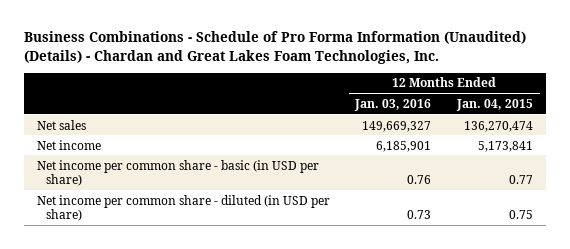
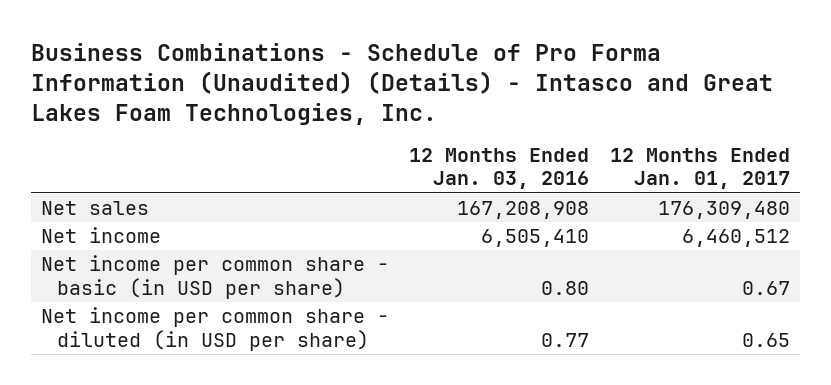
[23,31,526,64] Business Combinations - Schedule of Pro Forma Information (Unaudited) (Details) - Chardan and Great Lakes Foam Technologies, Inc. -> [30,42,773,126] Business Combinations - Schedule of Pro Forma Information (Unaudited) (Details) - Intasco and Great Lakes Foam Technologies, Inc.
[456,98,534,111] Jan. 04, 2015 -> none
none -> [610,148,791,190] 12 Months Ended Jan. 01, 2017
[362,120,432,132] 149,669,327 -> [457,201,590,220] 167,208,908
[376,140,432,152] 6,185,901 -> [481,229,590,248] 6,505,410
[407,175,432,185] 0.76 -> [541,280,590,295] 0.80
[407,210,432,220] 0.73 -> [541,332,590,347] 0.77

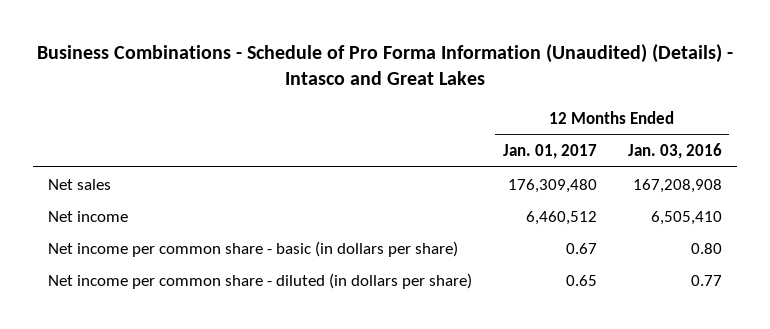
[30,42,773,126] Business Combinations - Schedule of Pro Forma Information (Unaudited) (Details) - Intasco and Great Lakes Foam Technologies, Inc. -> [36,44,733,86] Business Combinations - Schedule of Pro Forma Information (Unaudited) (Details) - Intasco and Great Lakes
[40,255,389,299] Net income per common share - basic (in USD per share) -> [48,240,459,257] Net income per common share - basic (in dollars per share)
[40,307,389,351] Net income per common share - diluted (in USD per share) -> [48,272,473,289] Net income per common share - diluted (in dollars per share)

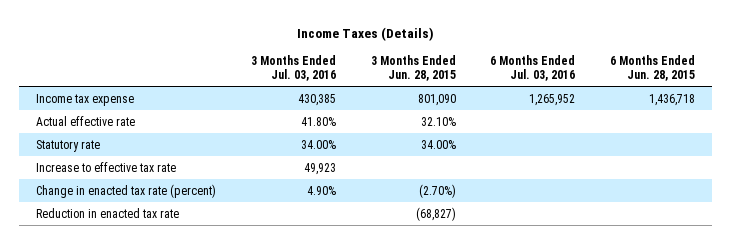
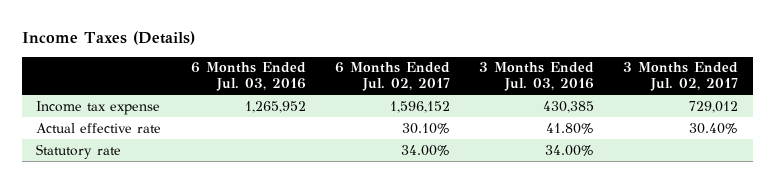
[370,54,456,82] 3 Months Ended Jun. 28, 2015 -> none
[609,54,695,82] 6 Months Ended Jun. 28, 2015 -> none
none -> [334,62,450,92] 6 Months Ended Jul. 02, 2017
none -> [623,62,739,92] 3 Months Ended Jul. 02, 2017
[36,161,177,172] Increase to effective tax rate -> none
[36,183,217,198] Change in enacted tax rate (percent) -> none
[36,207,180,218] Reduction in enacted tax rate -> none

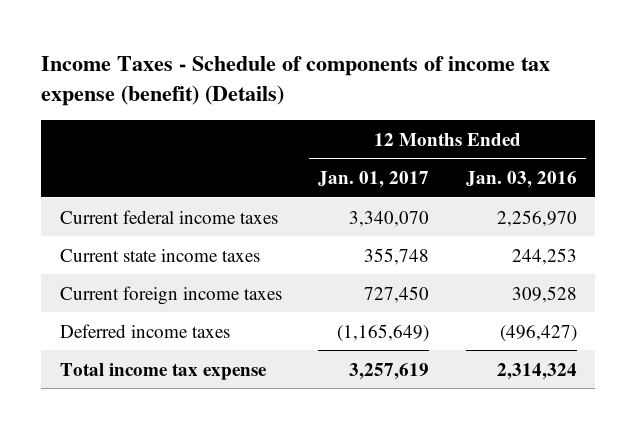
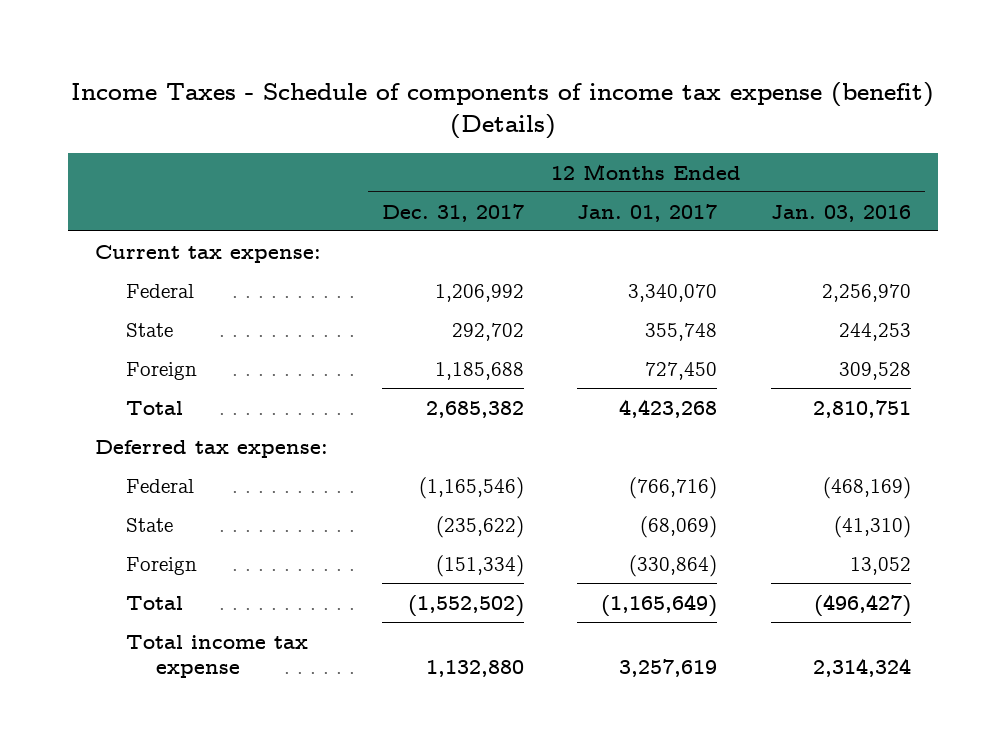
none -> [381,203,524,222] Dec. 31, 2017
none -> [94,244,321,263] Current tax expense:
[59,209,278,224] Current federal income taxes -> [125,283,194,298] Federal
[59,248,260,262] Current state income taxes -> [125,322,173,337] State
[59,285,282,305] Current foreign income taxes -> [125,361,197,380] Foreign
none -> [125,400,183,415] Total
none -> [94,439,328,458] Deferred tax expense:
none -> [125,478,194,493] Federal
none -> [125,517,173,532] State
none -> [125,556,197,575] Foreign
[59,323,230,338] Deferred income taxes -> [125,595,183,610] Total

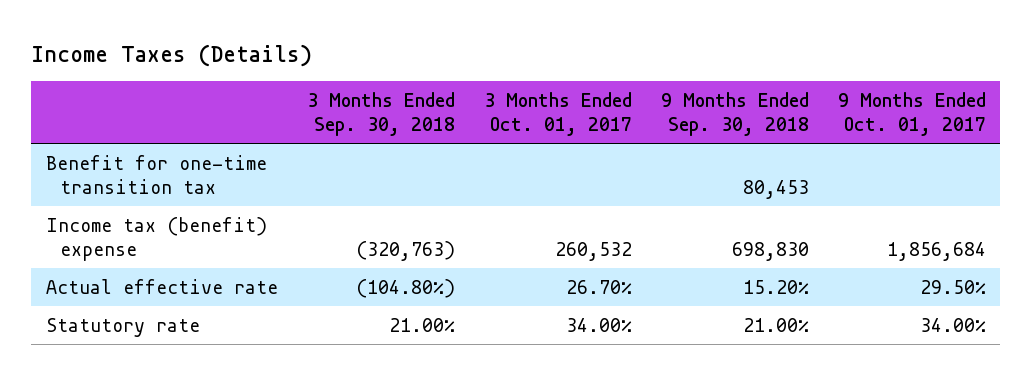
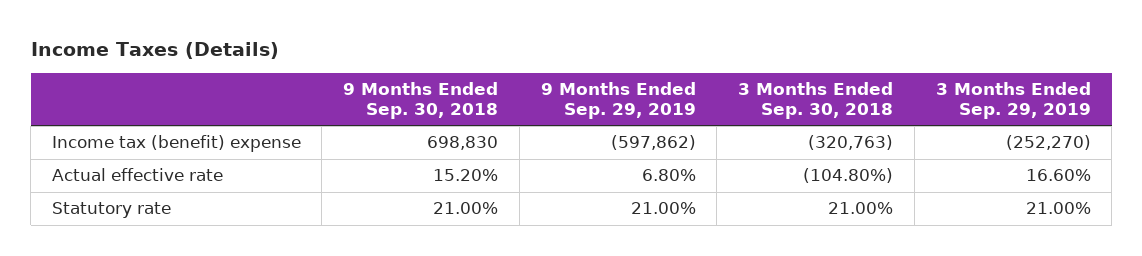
[483,91,632,137] 3 Months Ended Oct. 01, 2017 -> none
[837,91,986,137] 9 Months Ended Oct. 01, 2017 -> none
none -> [540,82,696,120] 9 Months Ended Sep. 29, 2019
none -> [935,82,1091,120] 3 Months Ended Sep. 29, 2019
[45,154,267,195] Benefit for one-time transition tax -> none

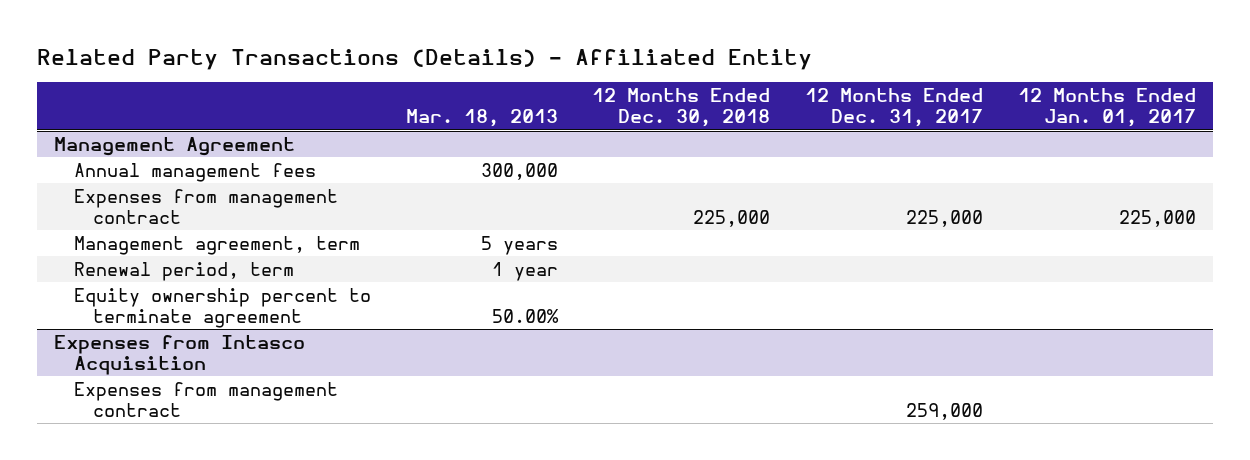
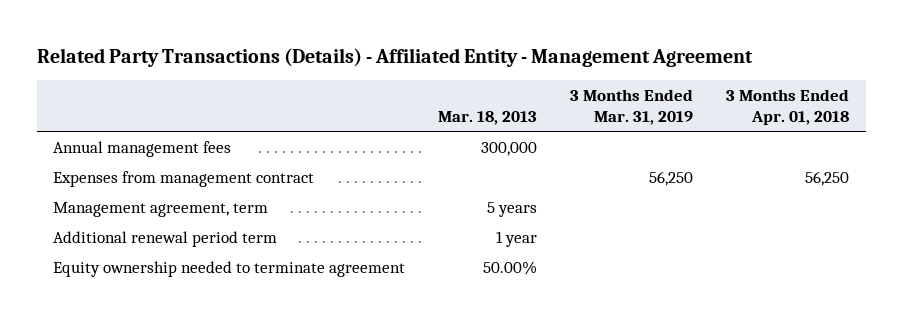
[36,48,812,70] Related Party Transactions (Details) - Affiliated Entity -> [36,48,753,68] Related Party Transactions (Details) - Affiliated Entity - Management Agreement
[592,88,771,128] 12 Months Ended Dec. 30, 2018 -> none
[805,88,984,128] 12 Months Ended Dec. 31, 2017 -> none
[1017,88,1196,128] 12 Months Ended Jan. 01, 2017 -> none
none -> [570,89,694,125] 3 Months Ended Mar. 31, 2019
none -> [726,89,850,125] 3 Months Ended Apr. 01, 2018
[54,136,296,156] Management Agreement -> none
[54,334,306,375] Expenses from Intasco Acquisition -> none
[73,381,338,417] Expenses from management contract -> none
[73,261,294,281] Renewal period, term -> [53,230,278,247] Additional renewal period term
[73,287,371,328] Equity ownership percent to terminate agreement -> [53,260,406,277] Equity ownership needed to terminate agreement

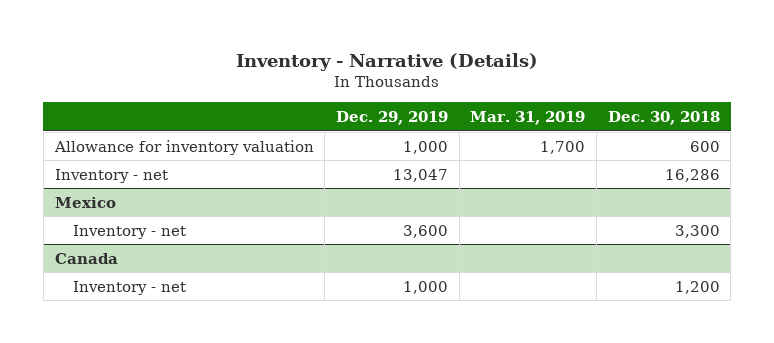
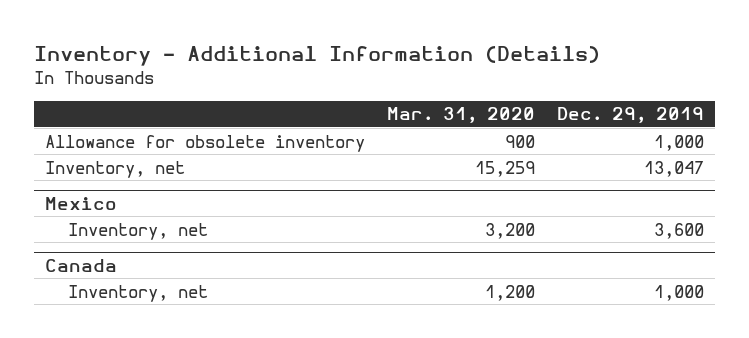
[236,52,539,71] Inventory - Narrative (Details) -> [34,45,601,66] Inventory - Additional Information (Details)
[470,110,586,125] Mar. 31, 2019 -> none
[607,110,720,125] Dec. 30, 2018 -> none
none -> [387,107,536,124] Mar. 31, 2020
[53,139,314,155] Allowance for inventory valuation -> [45,134,366,152] Allowance for obsolete inventory
[54,168,168,183] Inventory - net -> [45,160,186,178] Inventory, net
[72,224,186,239] Inventory - net -> [68,222,209,240] Inventory, net
[72,280,186,295] Inventory - net -> [68,284,209,302] Inventory, net

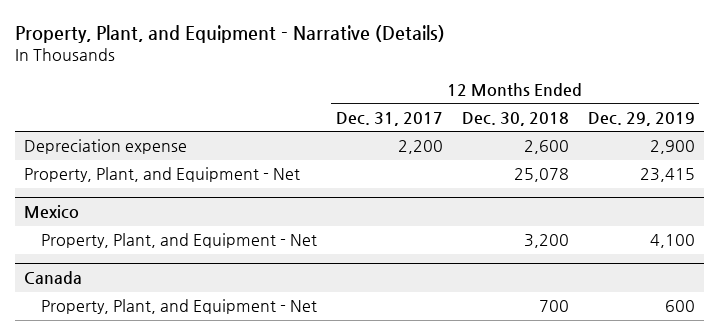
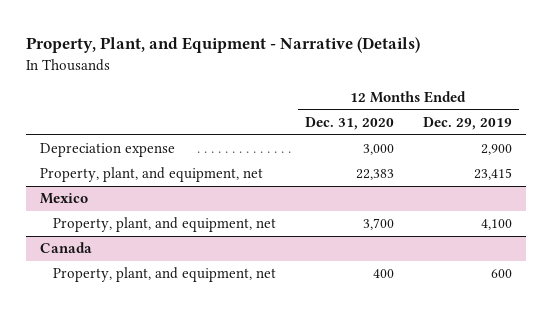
[336,111,444,126] Dec. 31, 2017 -> none
[461,111,569,126] Dec. 30, 2018 -> none
none -> [304,117,394,131] Dec. 31, 2020
[23,167,300,183] Property, Plant, and Equipment - Net -> [40,167,264,183] Property, plant, and equipment, net
[41,233,318,249] Property, Plant, and Equipment - Net -> [53,217,277,233] Property, plant, and equipment, net
[41,299,318,315] Property, Plant, and Equipment - Net -> [53,267,277,283] Property, plant, and equipment, net

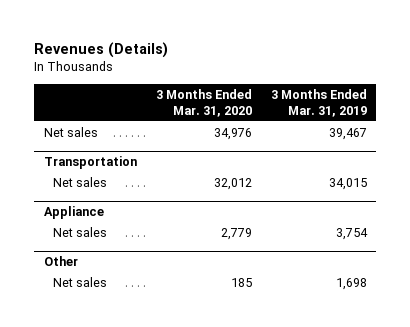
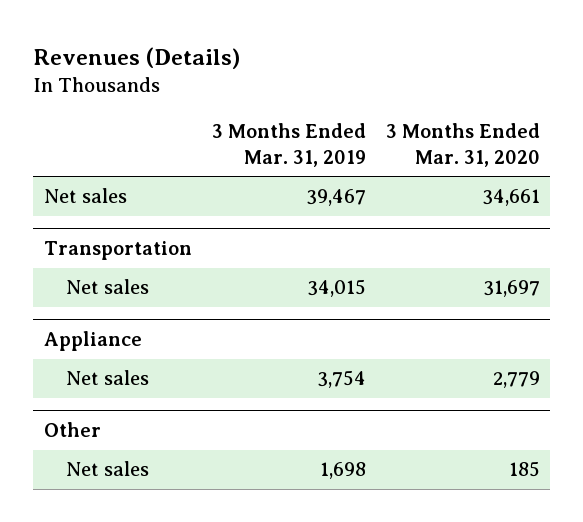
[213,127,252,140] 34,976 -> [481,189,540,207] 34,661
[213,177,252,190] 32,012 -> [482,280,540,298] 31,697

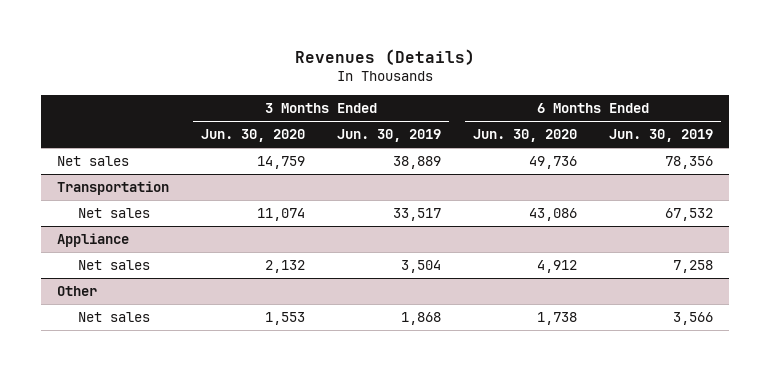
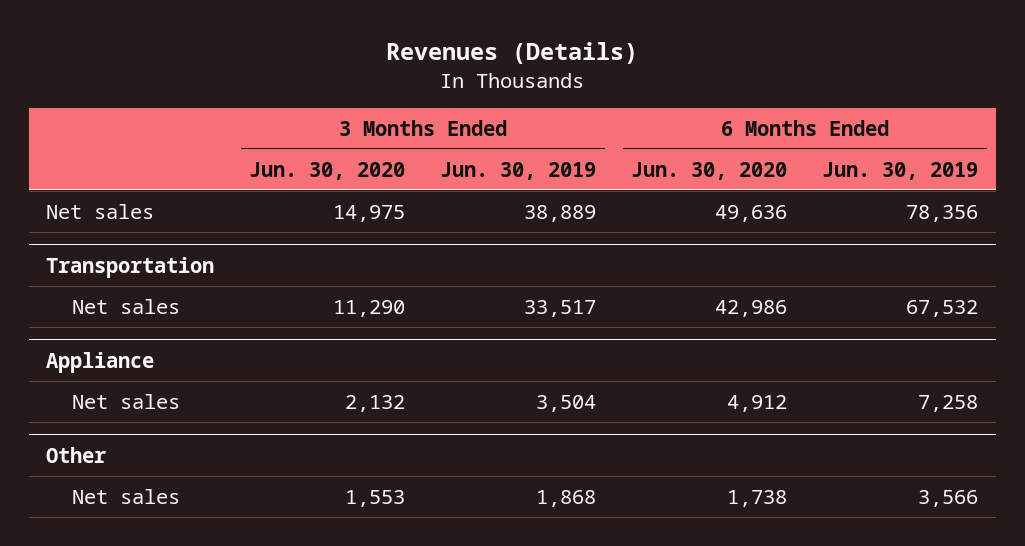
[257,156,306,170] 14,759 -> [333,204,406,222] 14,975
[528,156,577,170] 49,736 -> [715,204,788,222] 49,636
[257,208,306,222] 11,074 -> [333,299,406,317] 11,290
[528,208,577,222] 43,086 -> [715,299,788,317] 42,986

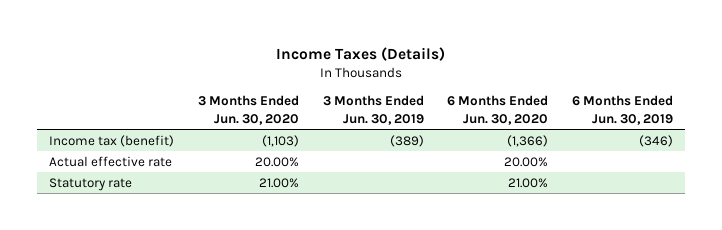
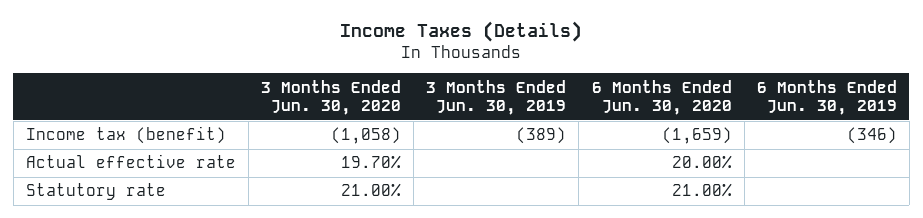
[261,134,299,147] (1,103) -> [331,127,402,145] (1,058)
[507,134,549,147] (1,366) -> [661,127,732,145] (1,659)
[254,156,299,167] 20.00% -> [341,155,402,170] 19.70%

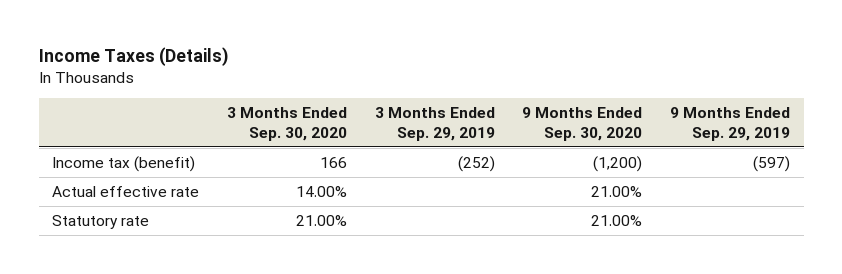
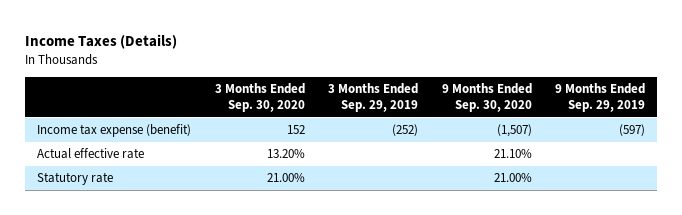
[52,155,196,172] Income tax (benefit) -> [37,124,192,138] Income tax expense (benefit)
[320,156,348,168] 166 -> [286,125,305,135] 152
[593,155,643,172] (1,200) -> [496,124,532,138] (1,507)
[296,185,348,197] 14.00% -> [266,149,305,159] 13.20%
[591,185,643,197] 21.00% -> [493,149,532,159] 21.10%

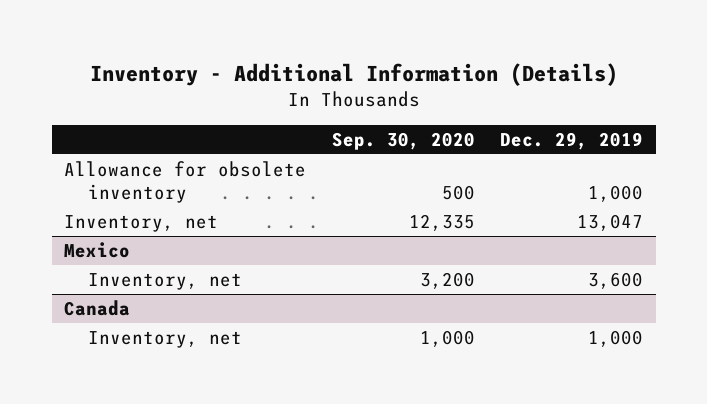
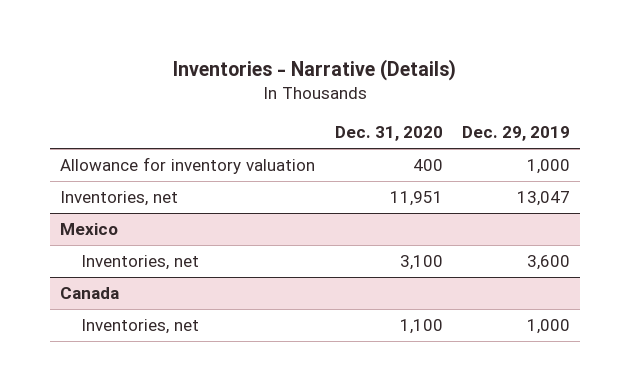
[89,62,618,86] Inventory - Additional Information (Details) -> [173,59,457,82] Inventories - Narrative (Details)
[331,131,475,150] Sep. 30, 2020 -> none
none -> [334,126,443,142] Dec. 31, 2020
[64,161,307,204] Allowance for obsolete inventory -> [59,157,315,175] Allowance for inventory valuation
[64,215,219,233] Inventory, net -> [59,191,178,207] Inventories, net
[87,273,242,291] Inventory, net -> [80,255,199,271] Inventories, net
[87,331,242,349] Inventory, net -> [80,319,199,335] Inventories, net

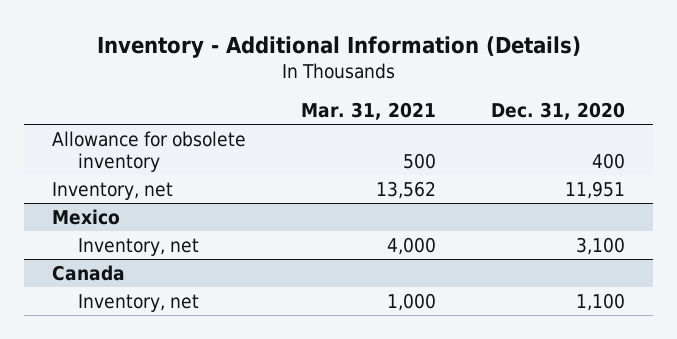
[173,59,457,82] Inventories - Narrative (Details) -> [96,35,581,58] Inventory - Additional Information (Details)
[462,126,571,142] Dec. 29, 2019 -> none
none -> [301,102,437,121] Mar. 31, 2021
[59,157,315,175] Allowance for inventory valuation -> [51,130,246,172] Allowance for obsolete inventory
[59,191,178,207] Inventories, net -> [51,181,173,200] Inventory, net
[80,255,199,271] Inventories, net -> [77,237,199,256] Inventory, net
[80,319,199,335] Inventories, net -> [77,293,199,312] Inventory, net

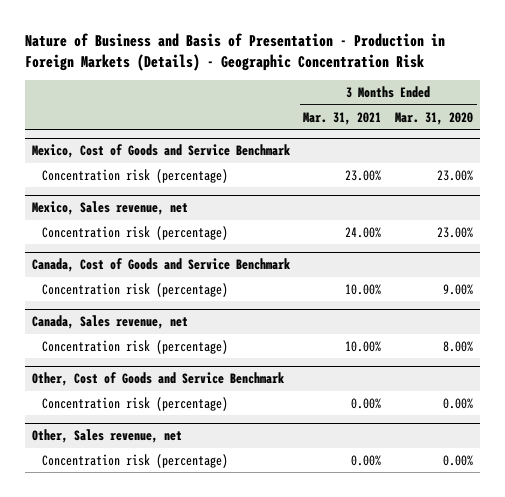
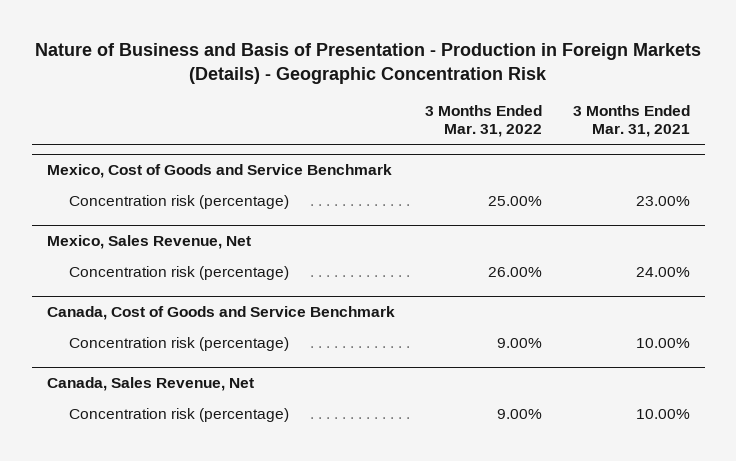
[395,111,474,125] Mar. 31, 2020 -> none
none -> [425,104,543,138] 3 Months Ended Mar. 31, 2022
[31,201,188,216] Mexico, Sales revenue, net -> [46,234,251,249] Mexico, Sales Revenue, Net
[31,315,188,330] Canada, Sales revenue, net -> [46,376,254,391] Canada, Sales Revenue, Net
[31,372,284,387] Other, Cost of Goods and Service Benchmark -> none
[42,396,229,411] Concentration risk (percentage) -> none
[31,429,182,444] Other, Sales revenue, net -> none
[42,453,229,468] Concentration risk (percentage) -> none

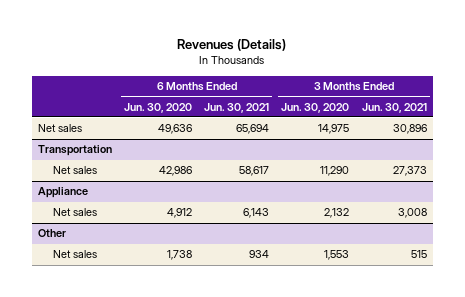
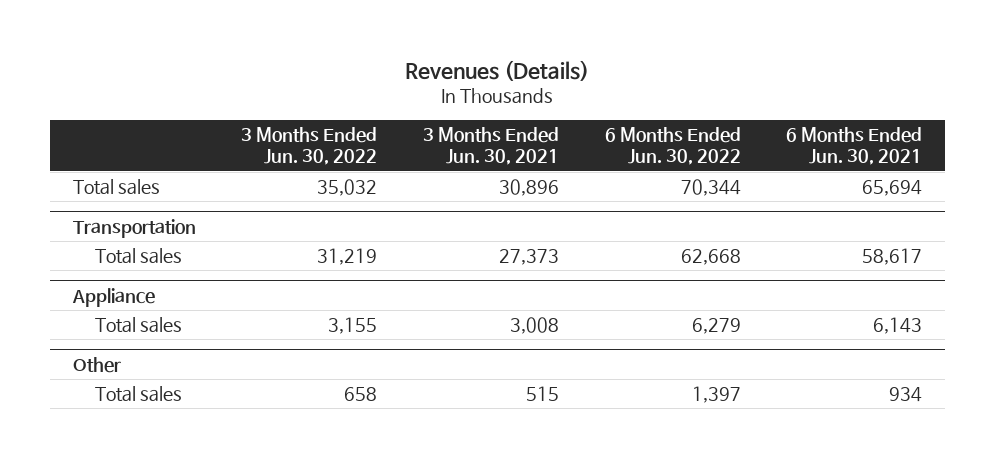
[124,102,193,113] Jun. 30, 2020 -> none
[281,102,350,113] Jun. 30, 2020 -> none
none -> [241,127,378,166] 3 Months Ended Jun. 30, 2022
none -> [604,127,741,166] 6 Months Ended Jun. 30, 2022
[37,124,82,133] Net sales -> [72,179,160,196] Total sales
[53,166,98,175] Net sales -> [94,248,182,265] Total sales
[53,208,98,217] Net sales -> [94,317,182,334] Total sales
[53,250,98,259] Net sales -> [94,386,182,403] Total sales

